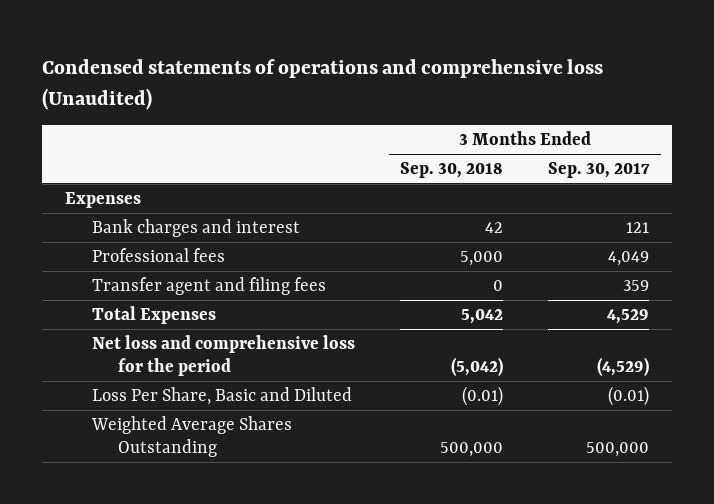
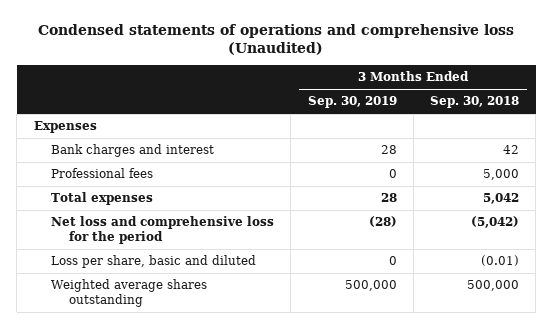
[548,162,651,179] Sep. 30, 2017 -> none
none -> [307,96,397,109] Sep. 30, 2019
[91,277,326,296] Transfer agent and filing fees -> none
[91,306,216,325] Total Expenses -> [51,192,154,206] Total expenses
[91,387,352,406] Loss Per Share, Basic and Diluted -> [51,255,257,269] Loss per share, basic and diluted
[90,416,292,458] Weighted Average Shares Outstanding -> [51,279,208,308] Weighted average shares outstanding

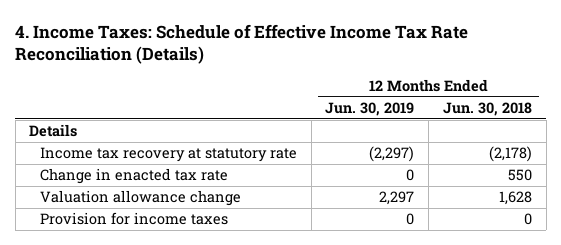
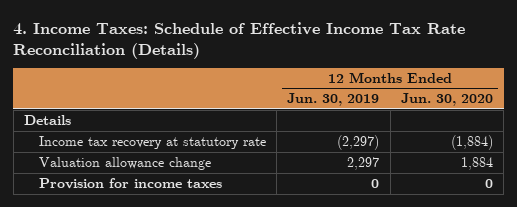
[442,101,532,116] Jun. 30, 2018 -> none
none -> [400,93,493,107] Jun. 30, 2020
[39,168,228,185] Change in enacted tax rate -> none

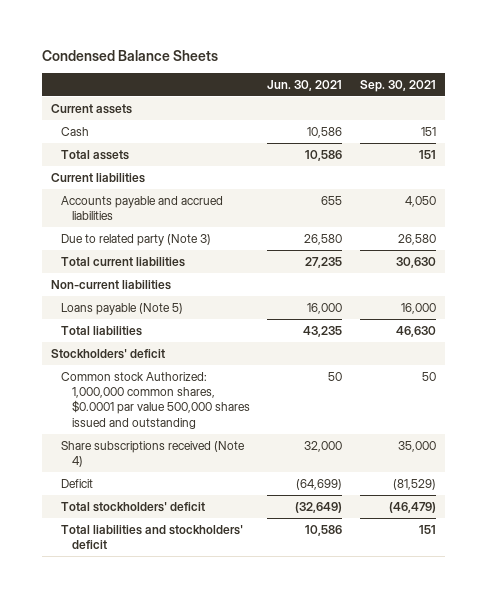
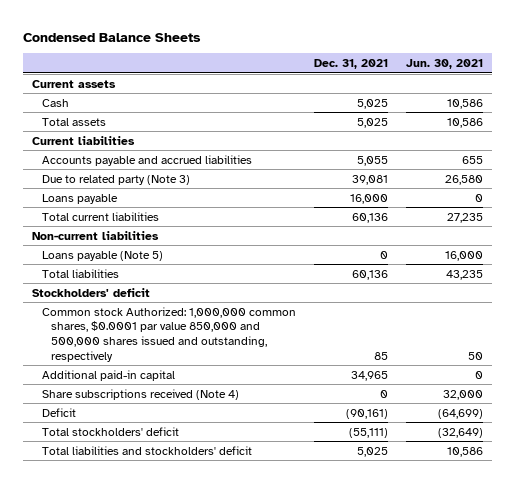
[359,79,436,92] Sep. 30, 2021 -> none
none -> [313,59,388,70] Dec. 31, 2021
none -> [41,193,118,204] Loans payable
[61,371,250,429] Common stock Authorized: 1,000,000 common shares, $0.0001 par value 500,000 shares issued and outstanding -> [41,306,296,362] Common stock Authorized: 1,000,000 common shares, $0.0001 par value 850,000 and 500,000 shares issued and outstanding, respectively
none -> [41,369,175,381] Additional paid-in capital

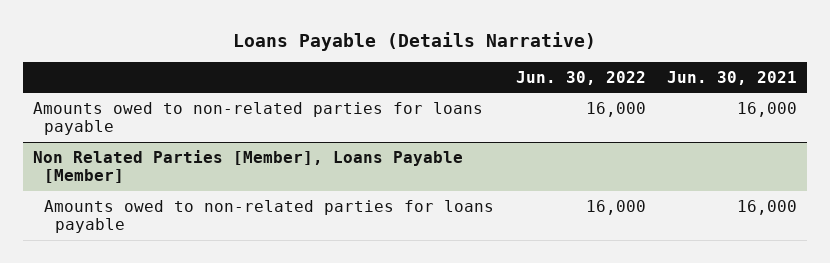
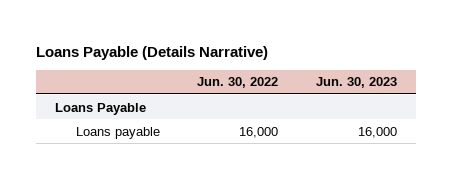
[666,70,797,85] Jun. 30, 2021 -> none
none -> [316,77,398,89] Jun. 30, 2023
[33,149,464,184] Non Related Parties [Member], Loans Payable [Member] -> none
[44,199,495,234] Amounts owed to non-related parties for loans payable -> none
none -> [55,102,147,115] Loans Payable
[33,101,484,136] Amounts owed to non-related parties for loans payable -> [75,126,160,139] Loans payable

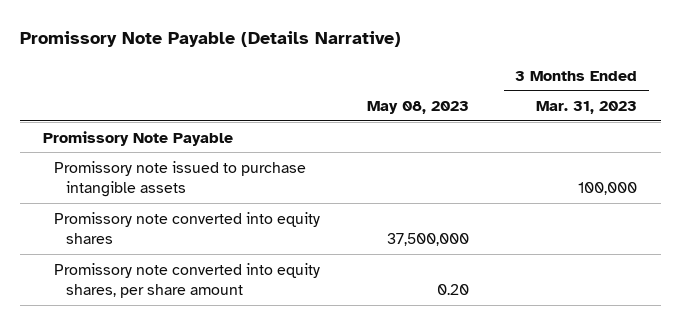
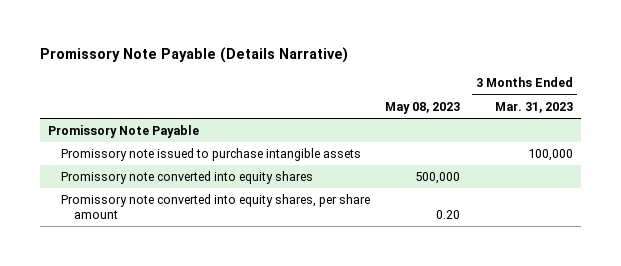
[386,233,469,247] 37,500,000 -> [415,172,461,185] 500,000

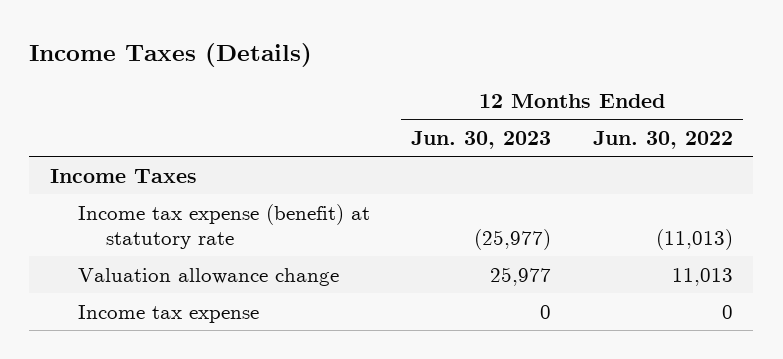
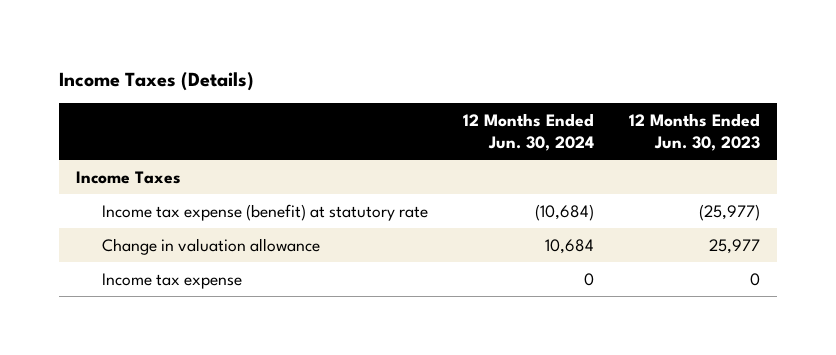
[592,130,733,149] Jun. 30, 2022 -> none
none -> [463,112,595,151] 12 Months Ended Jun. 30, 2024
[78,267,340,286] Valuation allowance change -> [102,237,321,255] Change in valuation allowance

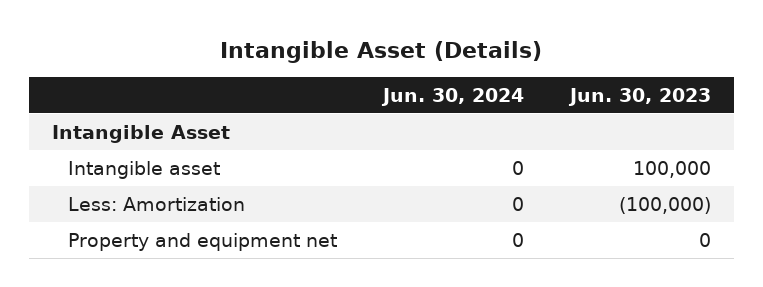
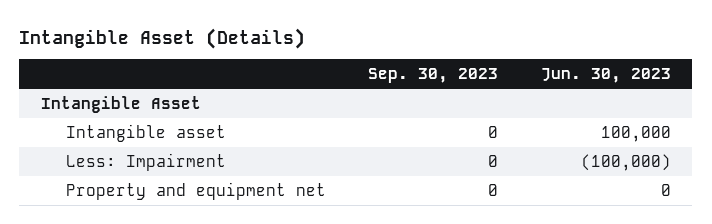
[380,87,524,106] Jun. 30, 2024 -> none
none -> [368,68,499,84] Sep. 30, 2023
[67,196,245,211] Less: Amortization -> [65,152,226,171] Less: Impairment

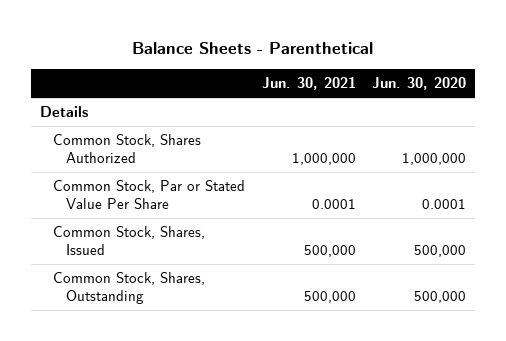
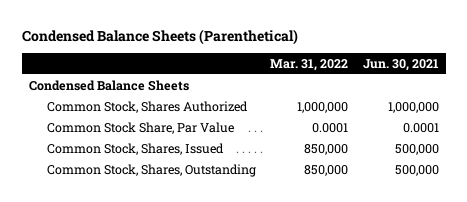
[132,42,374,55] Balance Sheets - Parenthetical -> [21,28,298,45] Condensed Balance Sheets (Parenthetical)
[372,76,467,90] Jun. 30, 2020 -> none
none -> [270,58,349,71] Mar. 31, 2022
[39,106,88,118] Details -> [28,79,189,91] Condensed Balance Sheets
[52,180,245,210] Common Stock, Par or Stated Value Per Share -> [47,121,235,134] Common Stock Share, Par Value

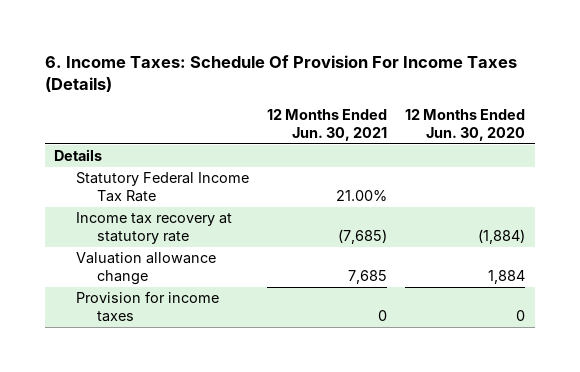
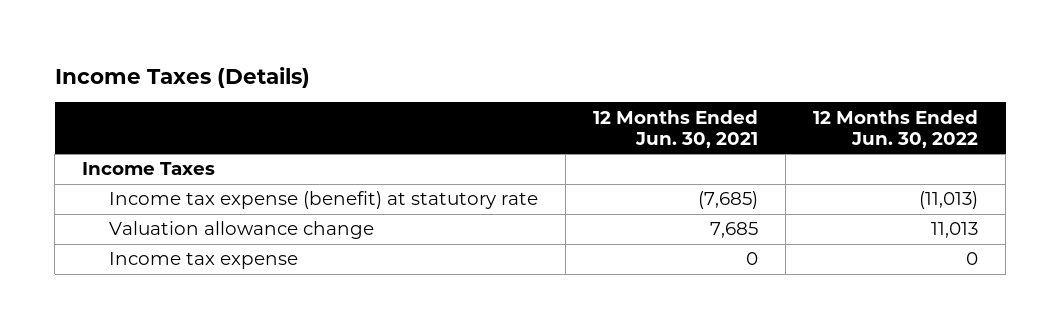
[45,54,518,92] 6. Income Taxes: Schedule Of Provision For Income Taxes (Details) -> [54,66,310,88] Income Taxes (Details)
[405,109,526,142] 12 Months Ended Jun. 30, 2020 -> none
none -> [813,109,979,149] 12 Months Ended Jun. 30, 2022
[54,149,103,162] Details -> none
[75,172,249,203] Statutory Federal Income Tax Rate -> none
none -> [82,162,216,176] Income Taxes
[75,212,232,245] Income tax recovery at statutory rate -> [109,191,539,210] Income tax expense (benefit) at statutory rate
[75,291,219,323] Provision for income taxes -> [109,252,299,270] Income tax expense

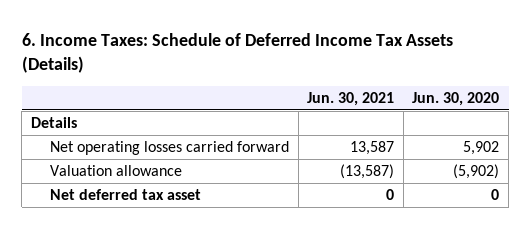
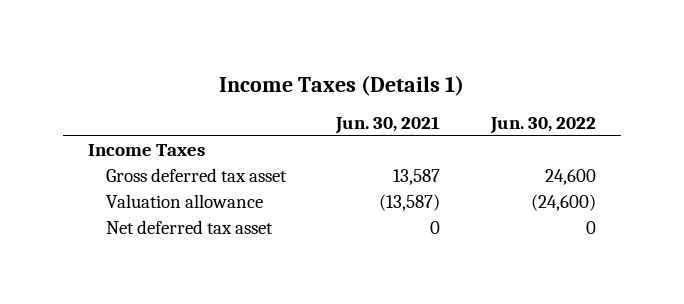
[21,32,453,73] 6. Income Taxes: Schedule of Deferred Income Tax Assets (Details) -> [219,74,465,96] Income Taxes (Details 1)
[412,91,500,106] Jun. 30, 2020 -> none
none -> [489,117,596,135] Jun. 30, 2022
[30,117,77,129] Details -> none
none -> [88,144,206,157] Income Taxes
[50,141,290,156] Net operating losses carried forward -> [105,168,287,183] Gross deferred tax asset

